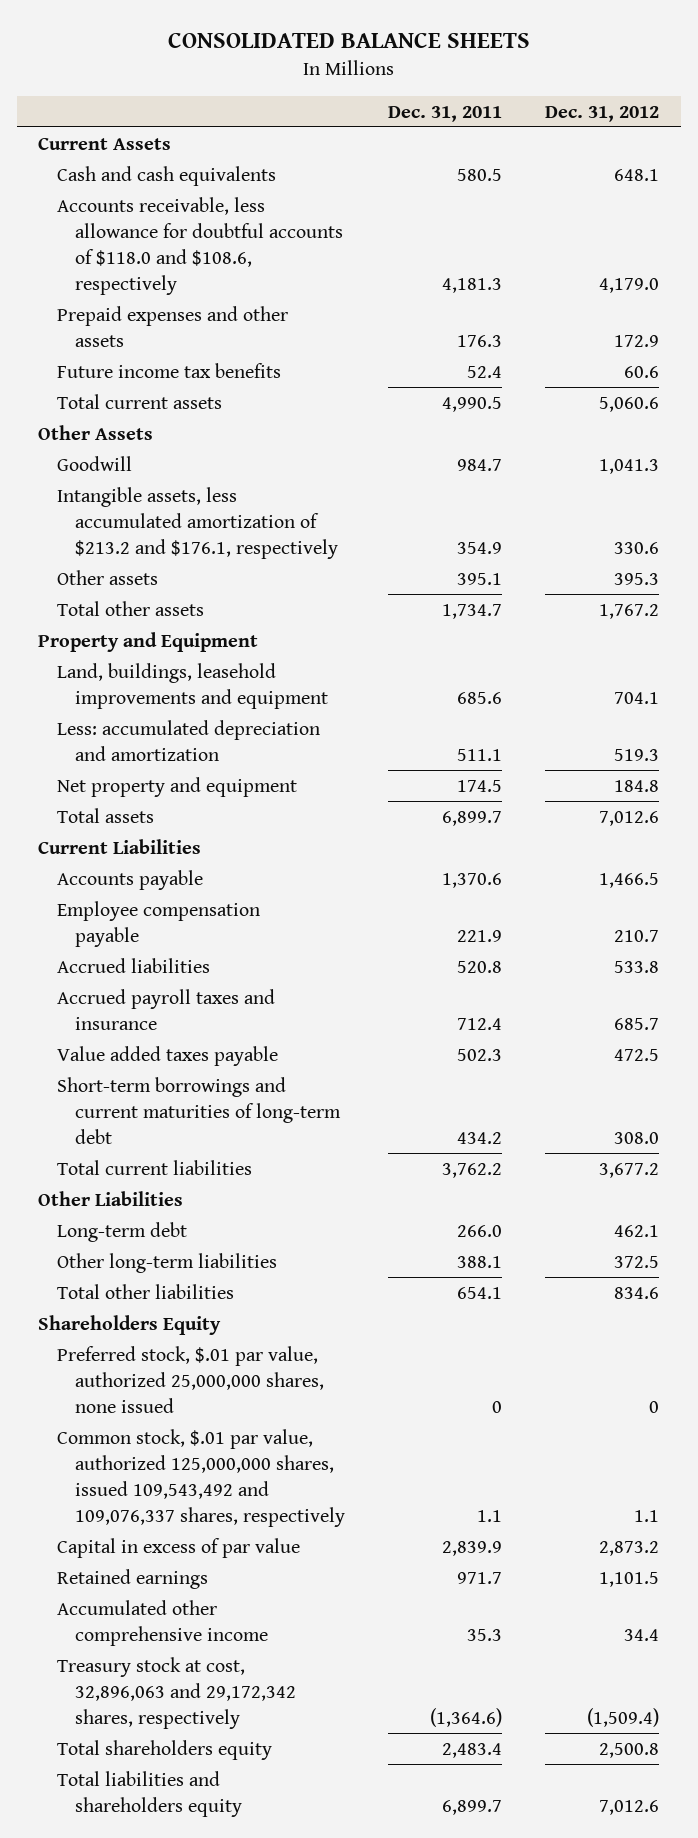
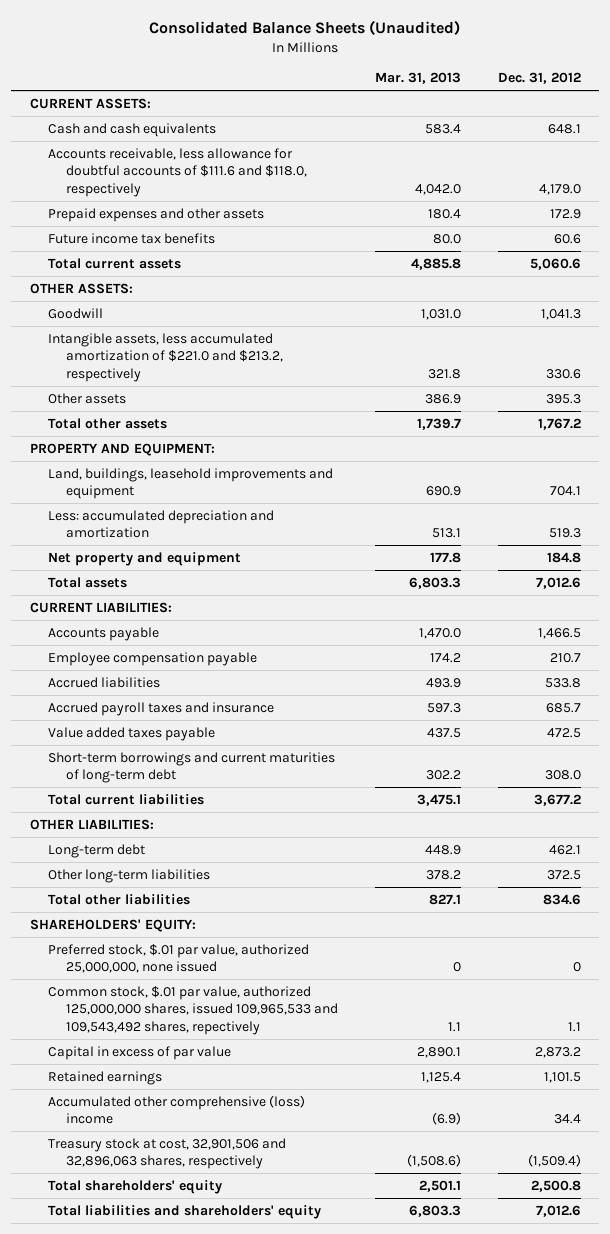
[167,33,530,49] CONSOLIDATED BALANCE SHEETS -> [149,19,461,35] Consolidated Balance Sheets (Unaudited)
[388,105,503,122] Dec. 31, 2011 -> none
none -> [374,72,461,85] Mar. 31, 2013
[38,136,172,150] Current Assets -> [29,97,151,109] CURRENT ASSETS:
[56,196,344,295] Accounts receivable, less allowance for doubtful accounts of $118.0 and $108.6, respectively -> [48,147,308,198] Accounts receivable, less allowance for doubtful accounts of $111.6 and $118.0, respectively
[38,424,154,440] Other Assets -> [29,282,133,294] OTHER ASSETS:
[56,486,339,559] Intangible assets, less accumulated amortization of $213.2 and $176.1, respectively -> [48,332,284,383] Intangible assets, less accumulated amortization of $221.0 and $213.2, respectively
[38,631,259,652] Property and Equipment -> [29,442,215,456] PROPERTY AND EQUIPMENT:
[38,838,202,854] Current Liabilities -> [29,601,172,613] CURRENT LIABILITIES:
[38,1190,184,1206] Other Liabilities -> [29,818,154,830] OTHER LIABILITIES:
[38,1314,222,1335] Shareholders Equity -> [29,918,196,932] SHAREHOLDERS' EQUITY:
[56,1345,325,1413] Preferred stock, $.01 par value, authorized 25,000,000 shares, none issued -> [48,943,310,974] Preferred stock, $.01 par value, authorized 25,000,000, none issued
[56,1428,346,1527] Common stock, $.01 par value, authorized 125,000,000 shares, issued 109,543,492 and 109,076,337 shares, respectively -> [48,985,339,1036] Common stock, $.01 par value, authorized 125,000,000 shares, issued 109,965,533 and 109,543,492 shares, repectively
[56,1599,269,1646] Accumulated other comprehensive income -> [48,1094,306,1125] Accumulated other comprehensive (loss) income
[56,1656,297,1729] Treasury stock at cost, 32,896,063 and 29,172,342 shares, respectively -> [48,1137,287,1170] Treasury stock at cost, 32,901,506 and 32,896,063 shares, respectively
[56,1739,272,1760] Total shareholders equity -> [48,1179,223,1194] Total shareholders' equity
[56,1770,243,1817] Total liabilities and shareholders equity -> [48,1204,322,1219] Total liabilities and shareholders' equity

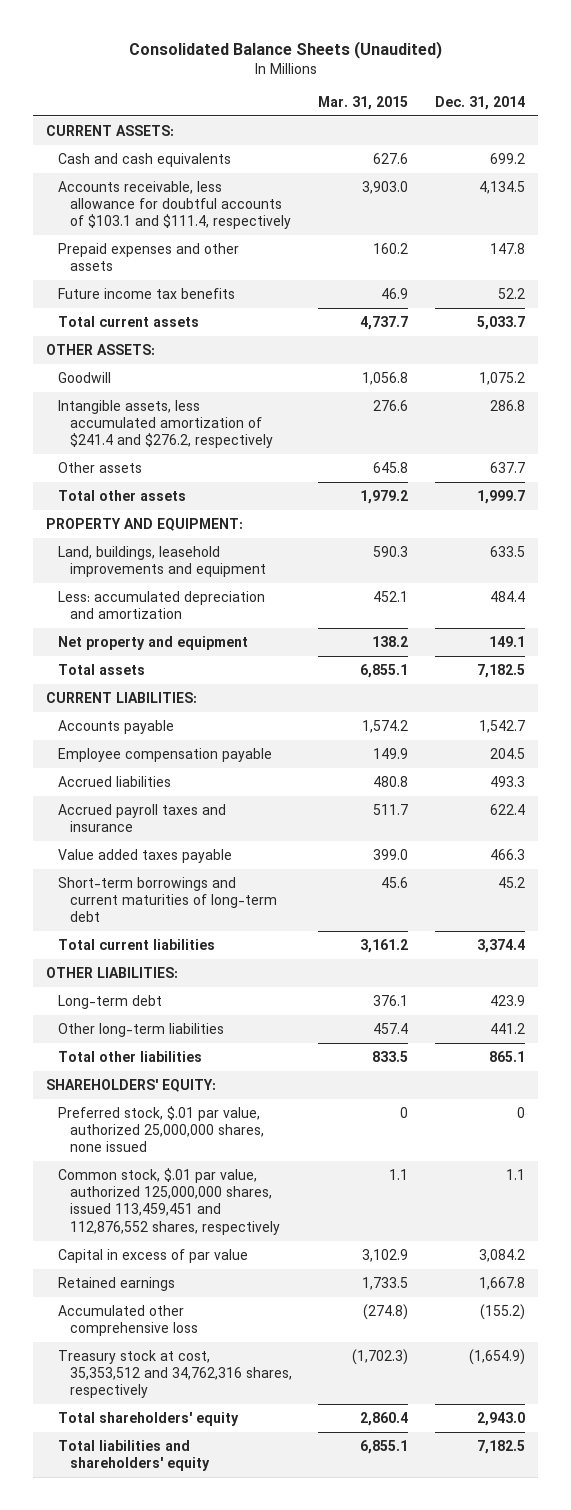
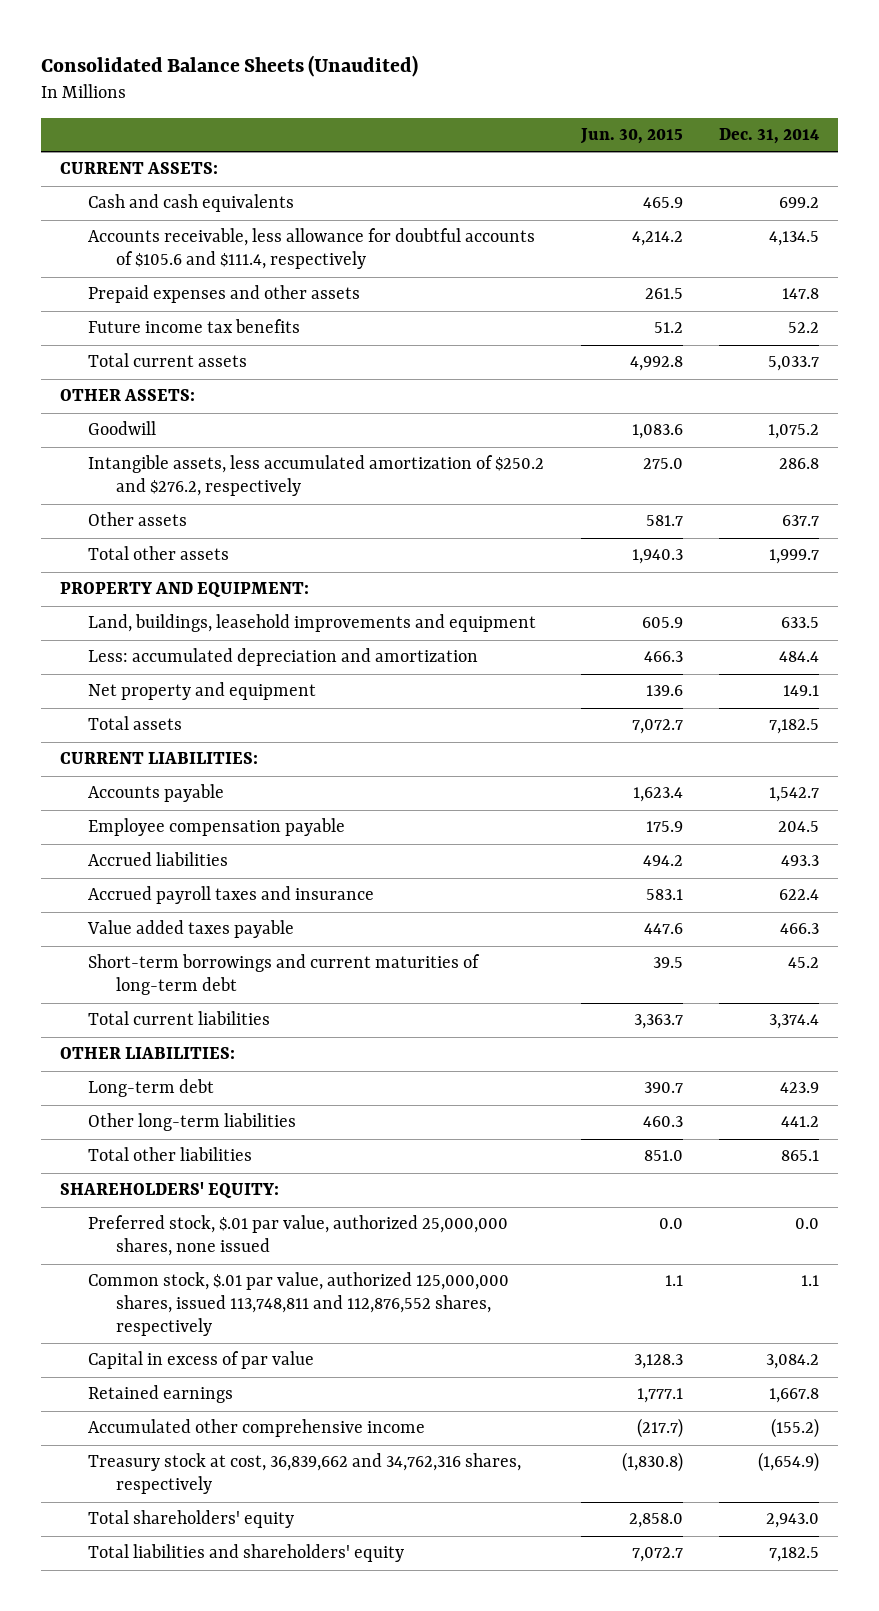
[318,95,409,110] Mar. 31, 2015 -> none
none -> [579,128,683,145] Jun. 30, 2015
[58,180,291,230] Accounts receivable, less allowance for doubtful accounts of $103.1 and $111.4, respectively -> [87,228,535,270] Accounts receivable, less allowance for doubtful accounts of $105.6 and $111.4, respectively
[58,399,273,449] Intangible assets, less accumulated amortization of $241.4 and $276.2, respectively -> [87,455,544,497] Intangible assets, less accumulated amortization of $250.2 and $276.2, respectively
[516,1106,525,1118] 0 -> [795,1218,820,1230] 0.0
[58,1167,280,1235] Common stock, $.01 par value, authorized 125,000,000 shares, issued 113,459,451 and 112,876,552 shares, respectively -> [87,1272,509,1337] Common stock, $.01 par value, authorized 125,000,000 shares, issued 113,748,811 and 112,876,552 shares, respectively
[58,1304,198,1337] Accumulated other comprehensive loss -> [87,1419,425,1438] Accumulated other comprehensive income
[58,1349,292,1399] Treasury stock at cost, 35,353,512 and 34,762,316 shares, respectively -> [87,1453,521,1495] Treasury stock at cost, 36,839,662 and 34,762,316 shares, respectively

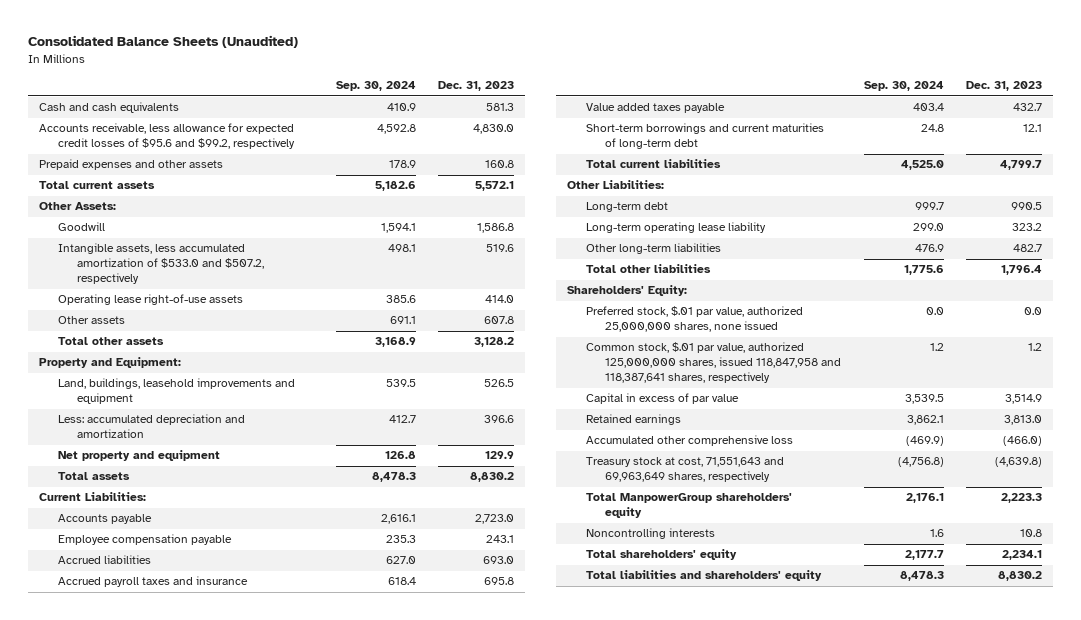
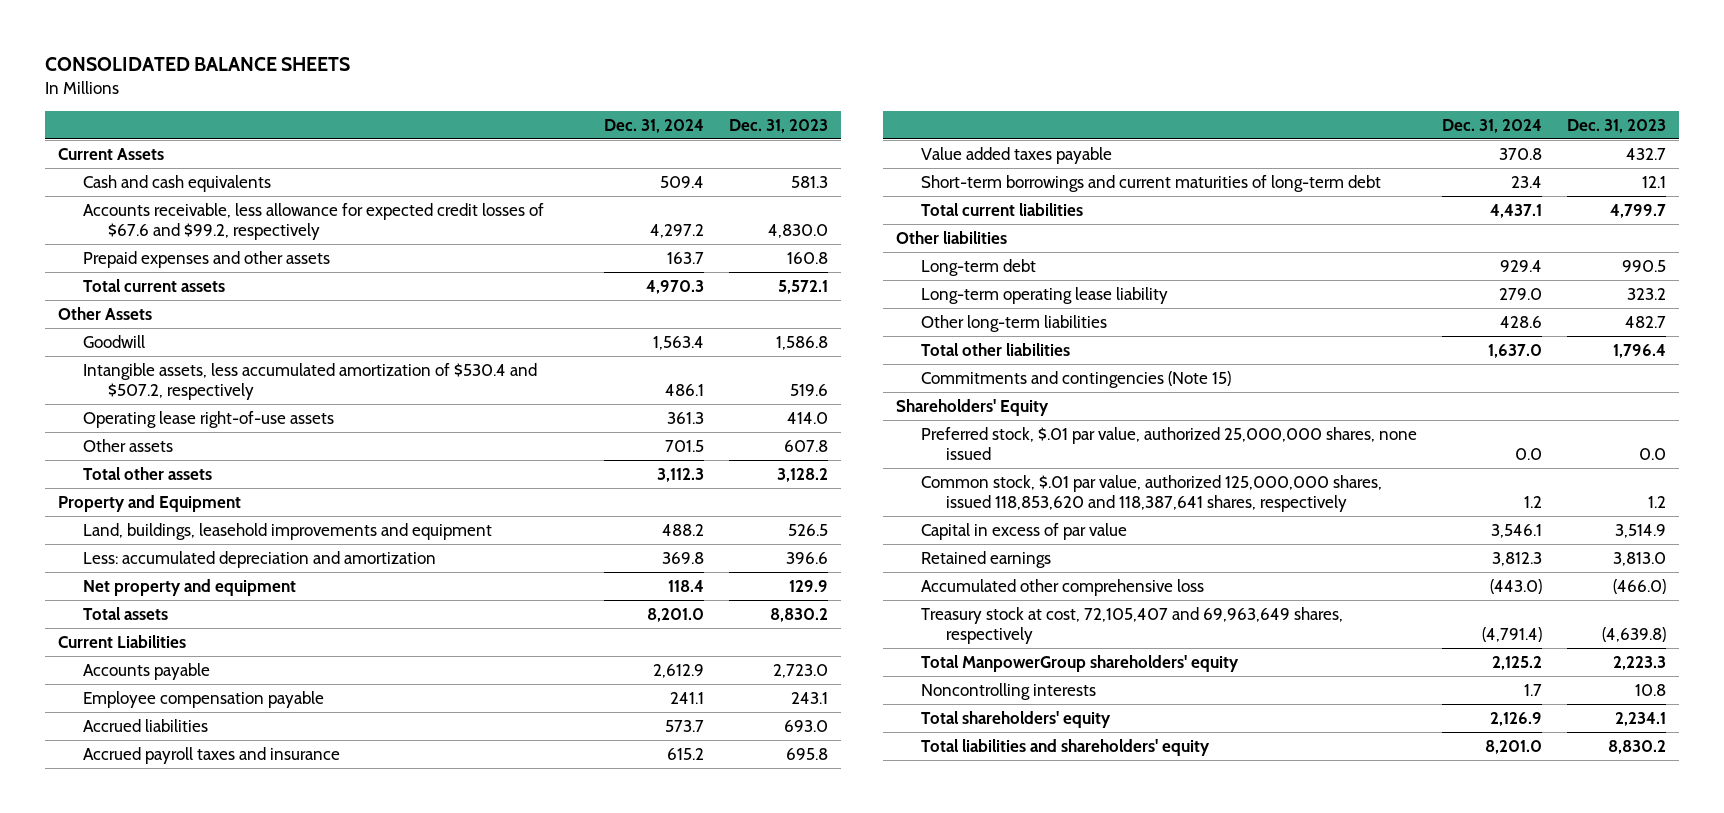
[27,35,298,49] Consolidated Balance Sheets (Unaudited) -> [45,57,351,72] CONSOLIDATED BALANCE SHEETS
[335,81,416,92] Sep. 30, 2024 -> none
none -> [604,118,705,133] Dec. 31, 2024
none -> [57,147,164,160] Current Assets
[38,123,296,150] Accounts receivable, less allowance for expected credit losses of $95.6 and $99.2, respectively -> [82,202,544,241] Accounts receivable, less allowance for expected credit losses of $67.6 and $99.2, respectively
[38,202,116,211] Other Assets: -> [57,306,152,320] Other Assets
[58,243,265,285] Intangible assets, less accumulated amortization of $533.0 and $507.2, respectively -> [82,362,537,401] Intangible assets, less accumulated amortization of $530.4 and $507.2, respectively
[38,357,181,369] Property and Equipment: -> [57,494,241,512] Property and Equipment
[38,492,146,502] Current Liabilities: -> [57,634,186,648] Current Liabilities
[566,180,664,190] Other Liabilities: -> [895,230,1007,244] Other liabilities
none -> [920,370,1231,388] Commitments and contingencies (Note 15)
[566,285,687,297] Shareholders' Equity: -> [895,398,1049,416] Shareholders' Equity
[586,342,842,384] Common stock, $.01 par value, authorized 125,000,000 shares, issued 118,847,958 and 118,387,641 shares, respectively -> [920,474,1382,513] Common stock, $.01 par value, authorized 125,000,000 shares, issued 118,853,620 and 118,387,641 shares, respectively
[586,457,785,483] Treasury stock at cost, 71,551,643 and 69,963,649 shares, respectively -> [920,606,1343,645] Treasury stock at cost, 72,105,407 and 69,963,649 shares, respectively

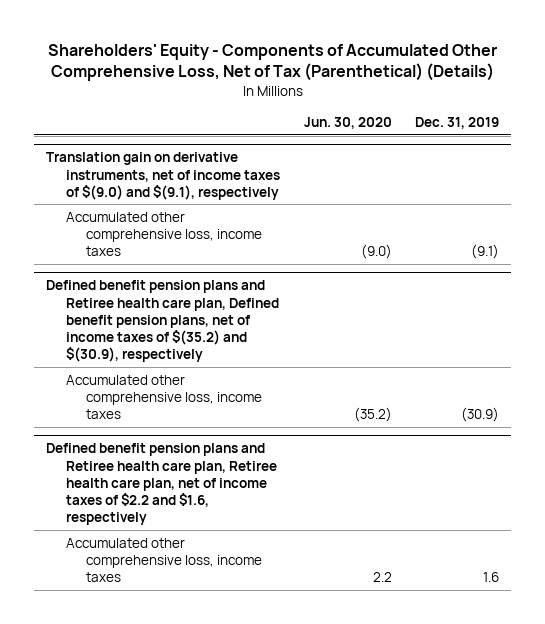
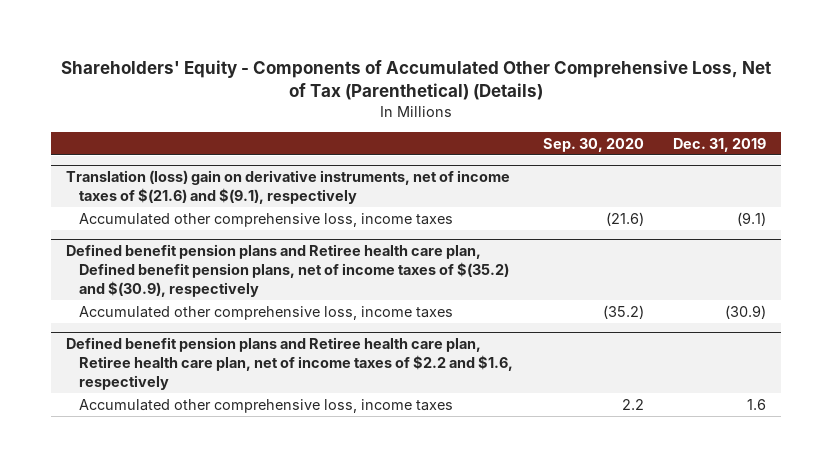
[303,116,392,129] Jun. 30, 2020 -> none
none -> [542,137,644,152] Sep. 30, 2020
[46,152,281,200] Translation gain on derivative instruments, net of income taxes of $(9.0) and $(9.1), respectively -> [66,170,511,205] Translation (loss) gain on derivative instruments, net of income taxes of $(21.6) and $(9.1), respectively

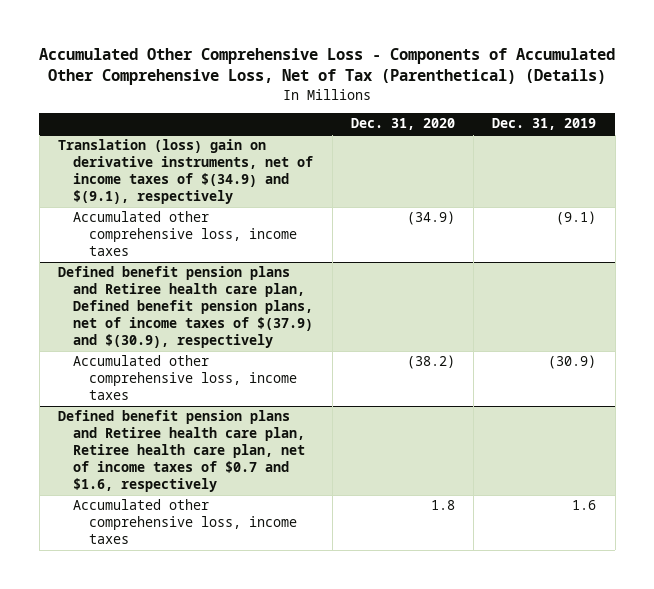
[61,60,772,101] Shareholders' Equity - Components of Accumulated Other Comprehensive Loss, Net of Tax (Parenthetical) (Details) -> [39,48,616,86] Accumulated Other Comprehensive Loss - Components of Accumulated Other Comprehensive Loss, Net of Tax (Parenthetical) (Details)
[542,137,644,152] Sep. 30, 2020 -> none
none -> [350,118,455,131] Dec. 31, 2020
[66,170,511,205] Translation (loss) gain on derivative instruments, net of income taxes of $(21.6) and $(9.1), respectively -> [57,139,314,205] Translation (loss) gain on derivative instruments, net of income taxes of $(34.9) and $(9.1), respectively
[66,244,510,298] Defined benefit pension plans and Retiree health care plan, Defined benefit pension plans, net of income taxes of $(35.2) and $(30.9), respectively -> [57,266,314,349] Defined benefit pension plans and Retiree health care plan, Defined benefit pension plans, net of income taxes of $(37.9) and $(30.9), respectively
[66,337,514,391] Defined benefit pension plans and Retiree health care plan, Retiree health care plan, net of income taxes of $2.2 and $1.6, respectively -> [57,410,306,493] Defined benefit pension plans and Retiree health care plan, Retiree health care plan, net of income taxes of $0.7 and $1.6, respectively

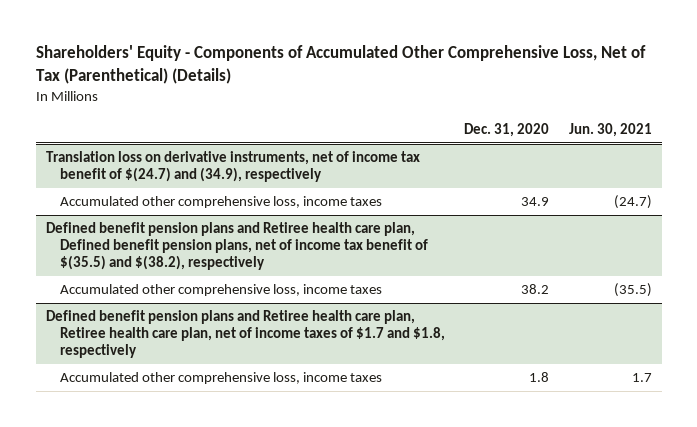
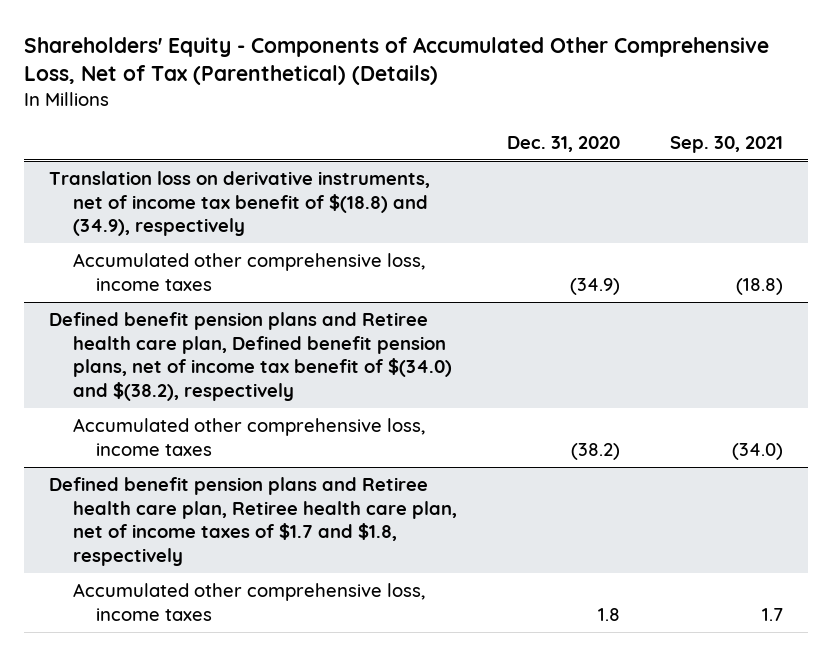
[568,122,652,137] Jun. 30, 2021 -> none
none -> [669,135,783,153] Sep. 30, 2021
[45,151,420,183] Translation loss on derivative instruments, net of income tax benefit of $(24.7) and (34.9), respectively -> [49,171,431,237] Translation loss on derivative instruments, net of income tax benefit of $(18.8) and (34.9), respectively
[521,197,550,207] 34.9 -> [569,277,620,295] (34.9)
[45,222,428,271] Defined benefit pension plans and Retiree health care plan, Defined benefit pension plans, net of income tax benefit of $(35.5) and $(38.2), respectively -> [49,312,452,401] Defined benefit pension plans and Retiree health care plan, Defined benefit pension plans, net of income tax benefit of $(34.0) and $(38.2), respectively
[521,284,550,295] 38.2 -> [570,442,620,460] (38.2)

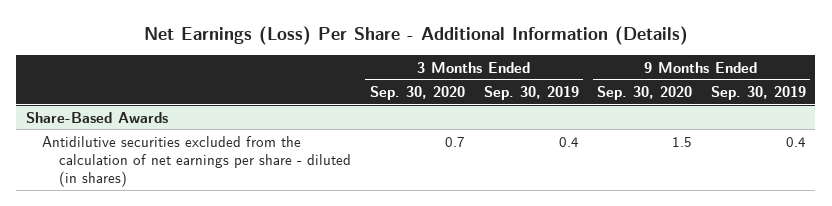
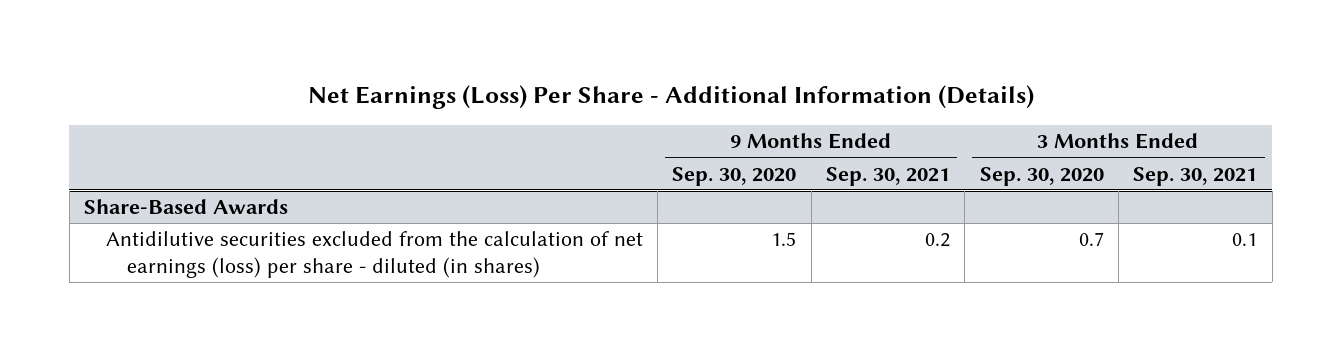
[483,86,579,101] Sep. 30, 2019 -> none
[710,86,806,101] Sep. 30, 2019 -> none
none -> [825,166,950,186] Sep. 30, 2021
none -> [1133,166,1258,186] Sep. 30, 2021
[42,135,352,187] Antidilutive securities excluded from the calculation of net earnings per share - diluted (in shares) -> [105,231,643,278] Antidilutive securities excluded from the calculation of net earnings (loss) per share - diluted (in shares)

